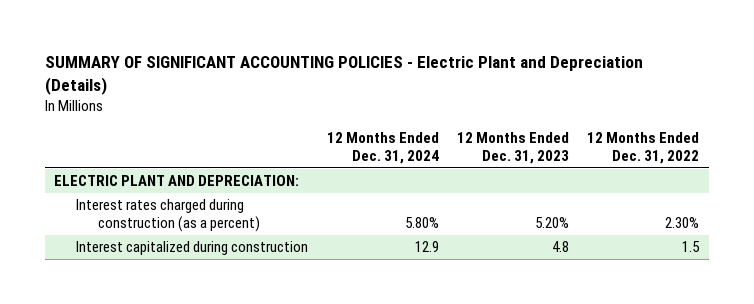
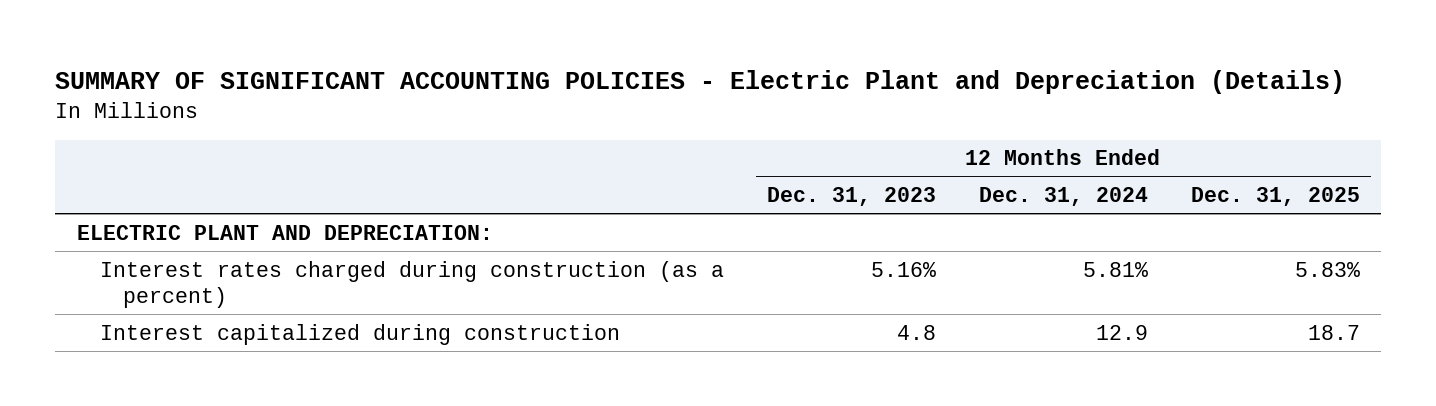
[587,132,700,164] 12 Months Ended Dec. 31, 2022 -> none
none -> [1190,187,1360,207] Dec. 31, 2025
[404,217,439,229] 5.80% -> [1082,261,1148,277] 5.81%
[535,217,570,229] 5.20% -> [870,261,936,277] 5.16%

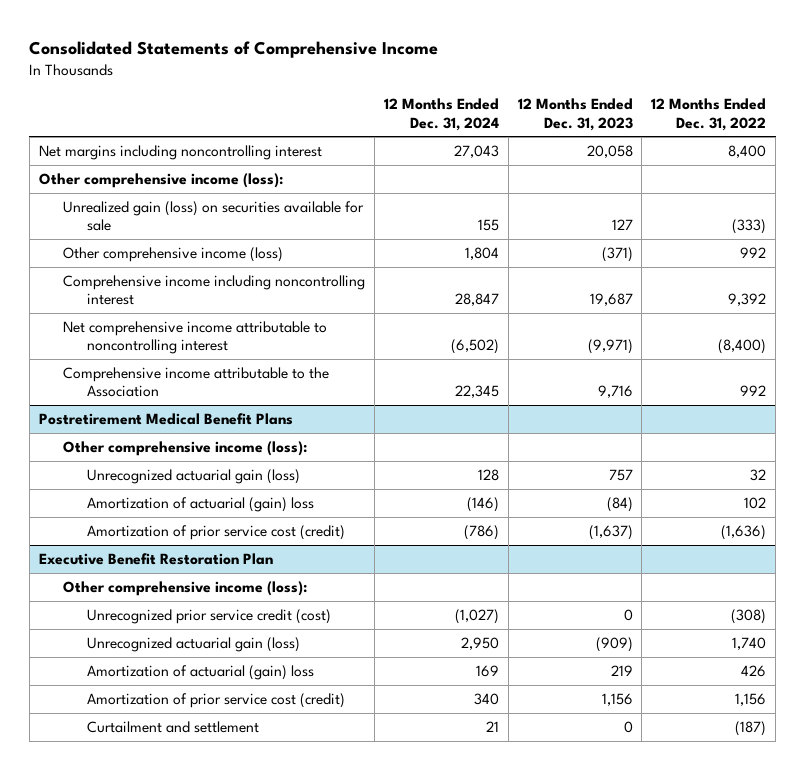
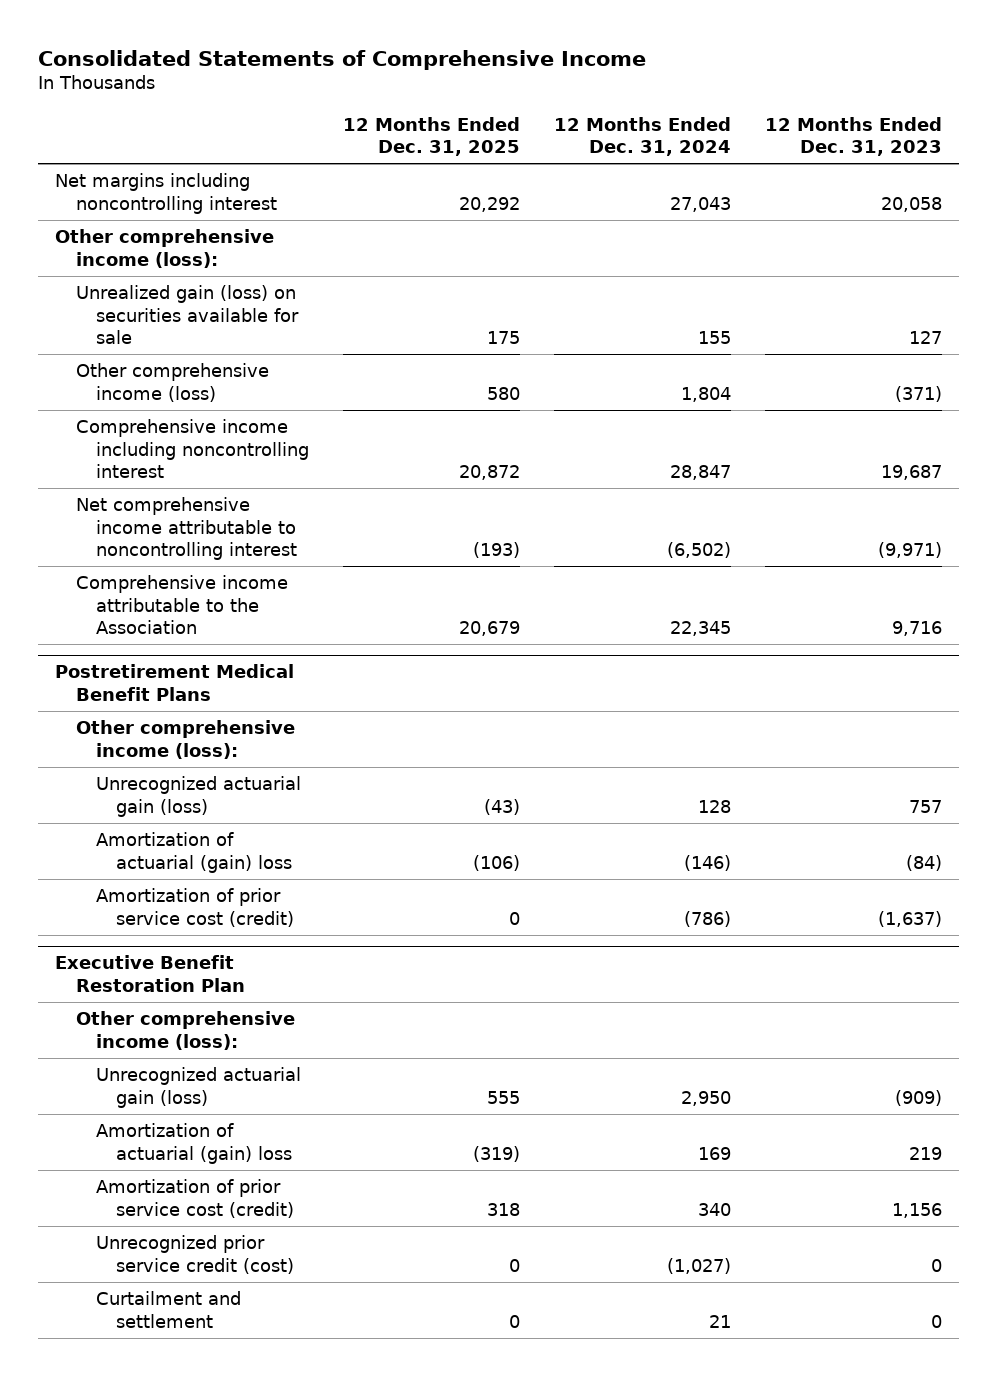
[651,98,767,131] 12 Months Ended Dec. 31, 2022 -> none
none -> [343,116,521,156] 12 Months Ended Dec. 31, 2025
[87,609,332,625] Unrecognized prior service credit (cost) -> [95,1235,295,1274] Unrecognized prior service credit (cost)

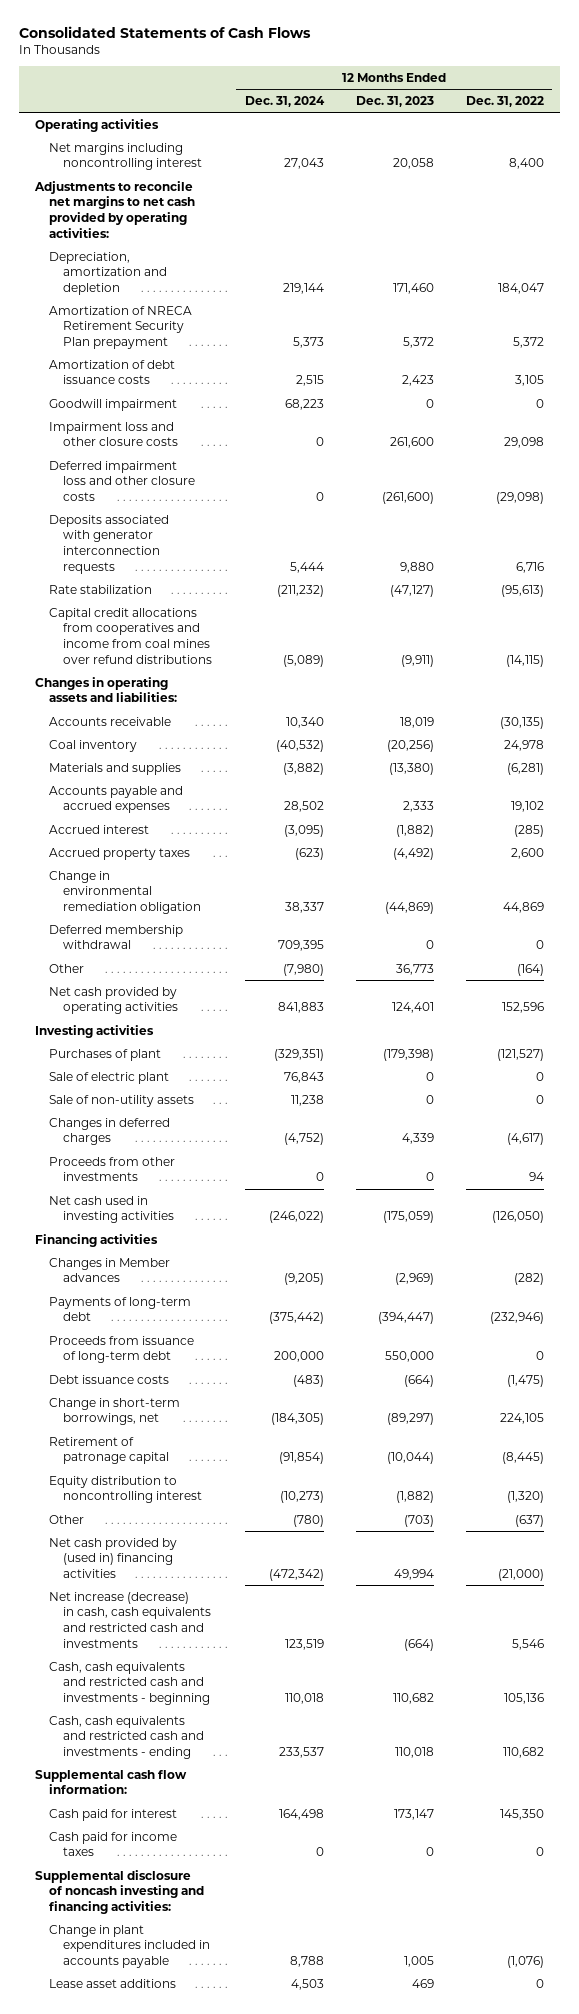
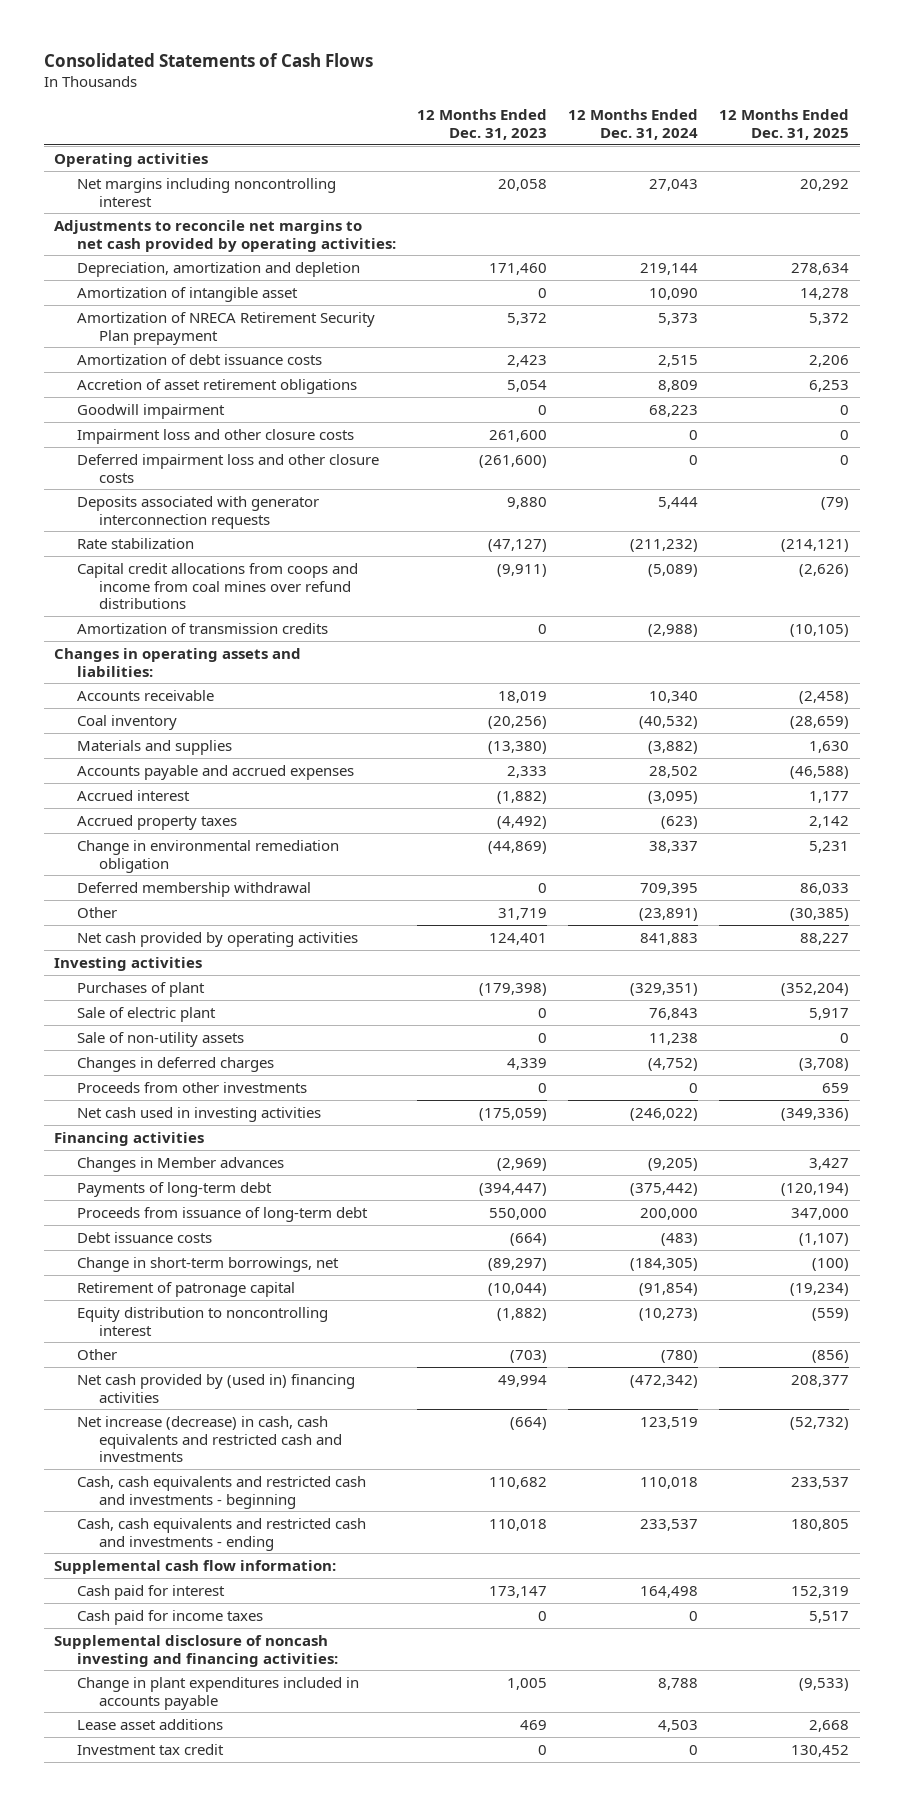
[465,96,544,108] Dec. 31, 2022 -> none
none -> [719,108,850,140] 12 Months Ended Dec. 31, 2025
none -> [76,286,298,302] Amortization of intangible asset
none -> [76,378,357,394] Accretion of asset retirement obligations
[49,607,213,664] Capital credit allocations from cooperatives and income from coal mines over refund distributions -> [76,562,358,610] Capital credit allocations from coops and income from coal mines over refund distributions
none -> [76,622,328,634] Amortization of transmission credits
[282,963,324,976] (7,980) -> [638,907,698,921] (23,891)
[395,963,434,975] 36,773 -> [497,907,547,920] 31,719
none -> [76,1743,224,1755] Investment tax credit

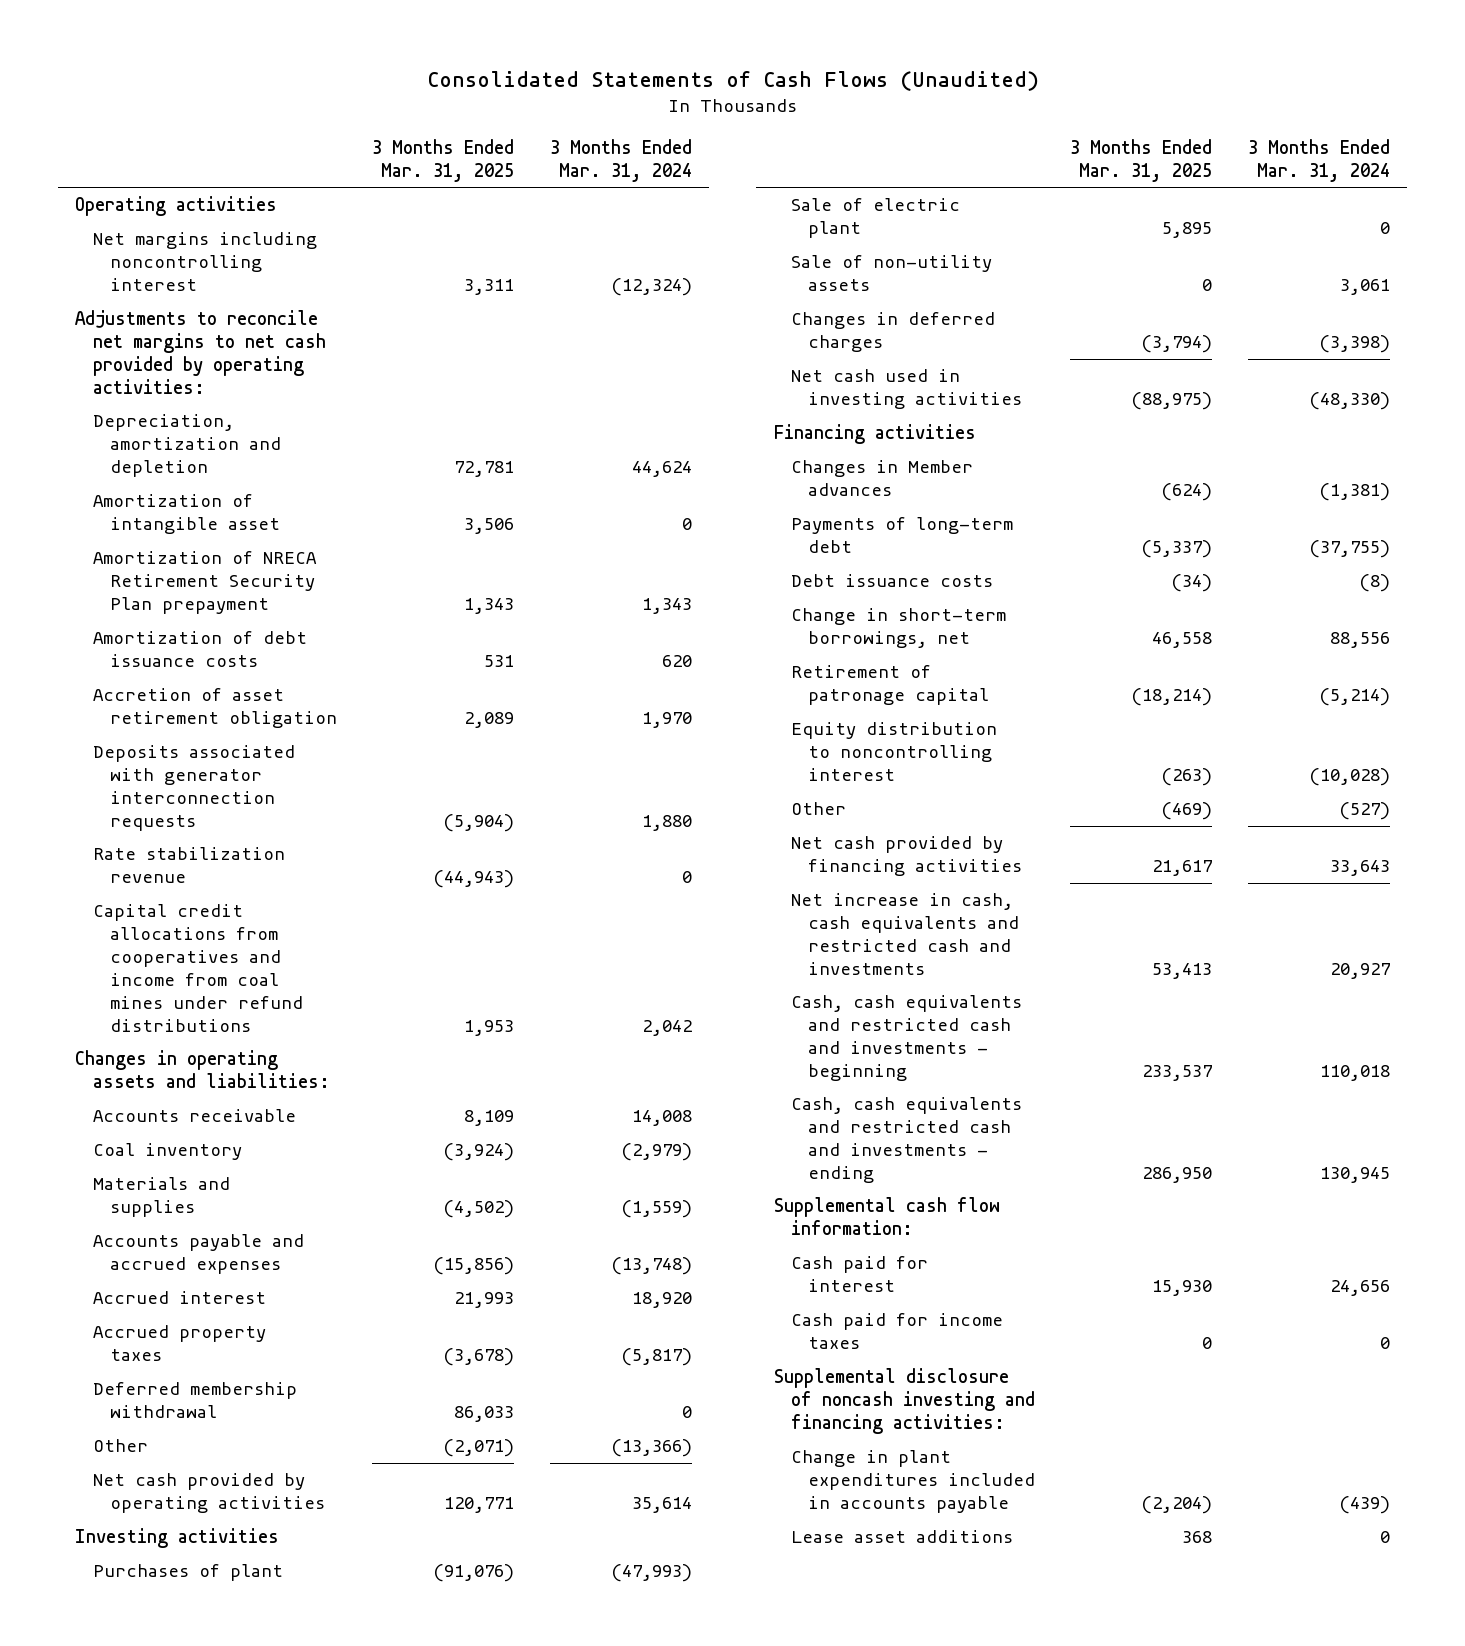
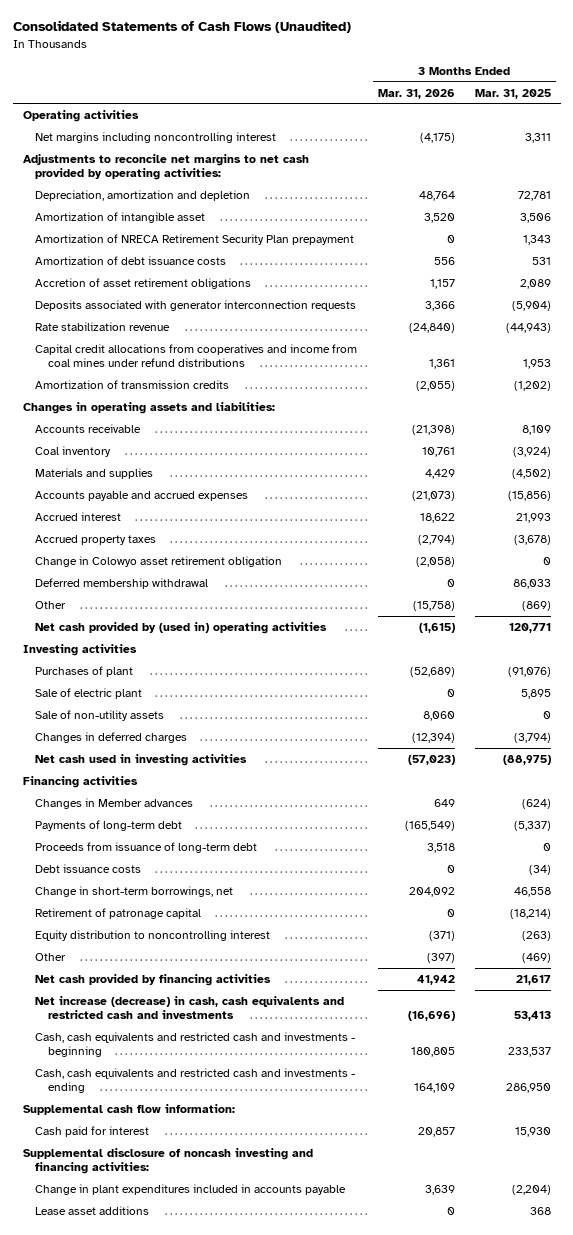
[549,138,692,182] 3 Months Ended Mar. 31, 2024 -> none
none -> [377,88,455,99] Mar. 31, 2026
[92,688,337,729] Accretion of asset retirement obligation -> [35,277,252,289] Accretion of asset retirement obligations
none -> [35,379,230,389] Amortization of transmission credits
none -> [35,555,283,567] Change in Colowyo asset retirement obligation
[443,1439,515,1458] (2,071) -> [521,600,551,611] (869)
[92,1473,325,1514] Net cash provided by operating activities -> [35,621,328,634] Net cash provided by (used in) operating activities
none -> [35,841,258,853] Proceeds from issuance of long-term debt
[790,893,1019,976] Net increase in cash, cash equivalents and restricted cash and investments -> [35,995,345,1020] Net increase (decrease) in cash, cash equivalents and restricted cash and investments
[790,1313,1003,1350] Cash paid for income taxes -> none

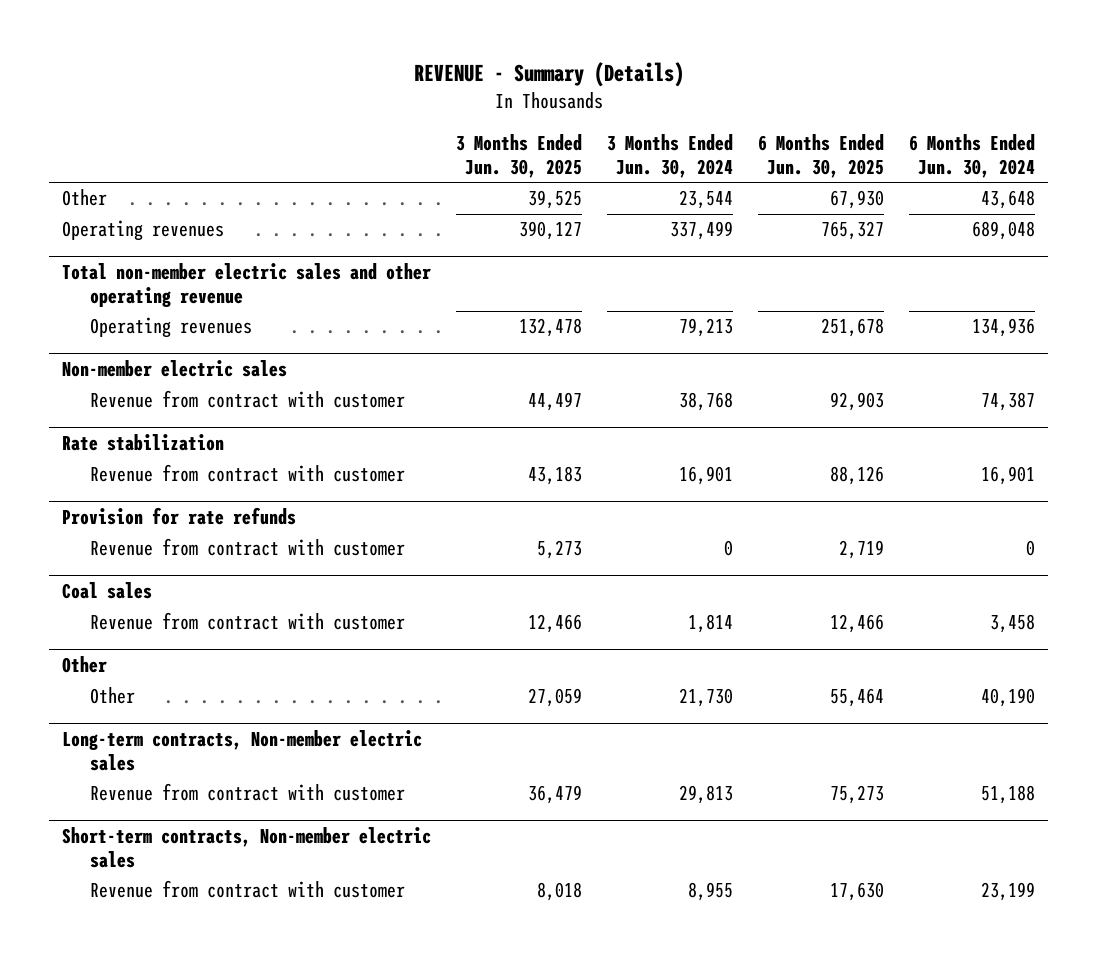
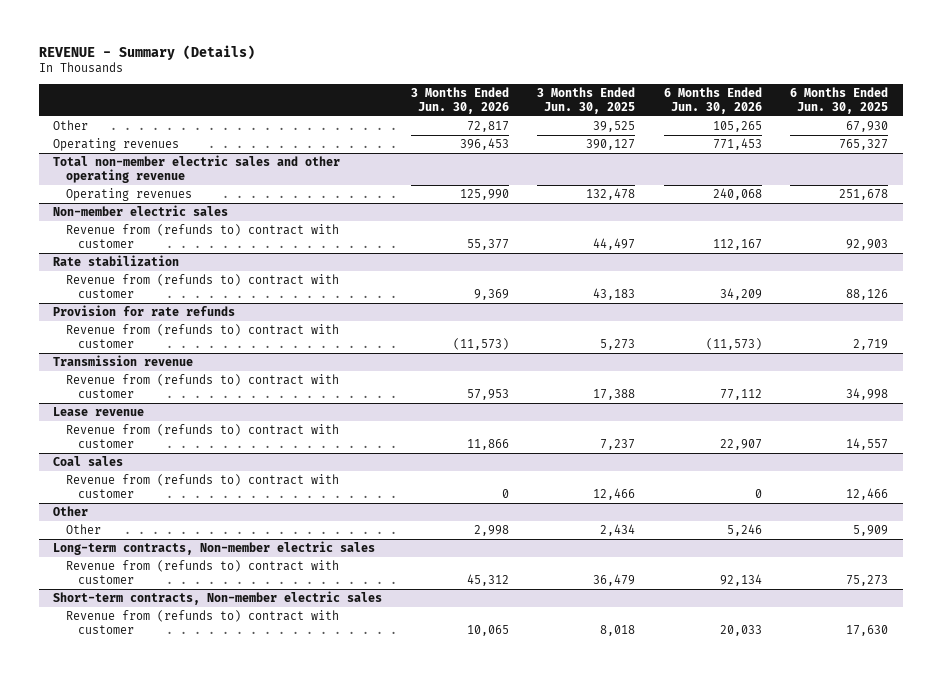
[607,134,734,178] 3 Months Ended Jun. 30, 2024 -> none
[909,134,1036,178] 6 Months Ended Jun. 30, 2024 -> none
none -> [410,87,509,114] 3 Months Ended Jun. 30, 2026
none -> [663,87,762,114] 6 Months Ended Jun. 30, 2026
[89,390,405,409] Revenue from contract with customer -> [65,224,339,248] Revenue from (refunds to) contract with customer
[89,464,405,483] Revenue from contract with customer -> [65,274,339,298] Revenue from (refunds to) contract with customer
[89,538,405,557] Revenue from contract with customer -> [65,324,339,348] Revenue from (refunds to) contract with customer
none -> [53,355,194,367] Transmission revenue
none -> [65,374,339,398] Revenue from (refunds to) contract with customer
none -> [53,407,145,417] Lease revenue
none -> [65,424,339,448] Revenue from (refunds to) contract with customer
[89,612,405,631] Revenue from contract with customer -> [65,474,339,498] Revenue from (refunds to) contract with customer
[527,688,582,708] 27,059 -> [600,524,636,537] 2,434
[830,688,885,708] 55,464 -> [853,525,889,537] 5,909
[89,783,405,802] Revenue from contract with customer -> [65,560,339,584] Revenue from (refunds to) contract with customer
[89,880,405,899] Revenue from contract with customer -> [65,610,339,634] Revenue from (refunds to) contract with customer

